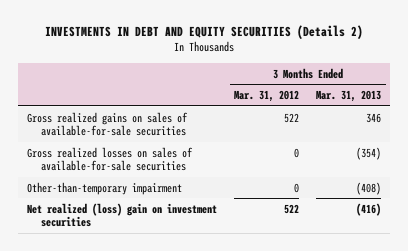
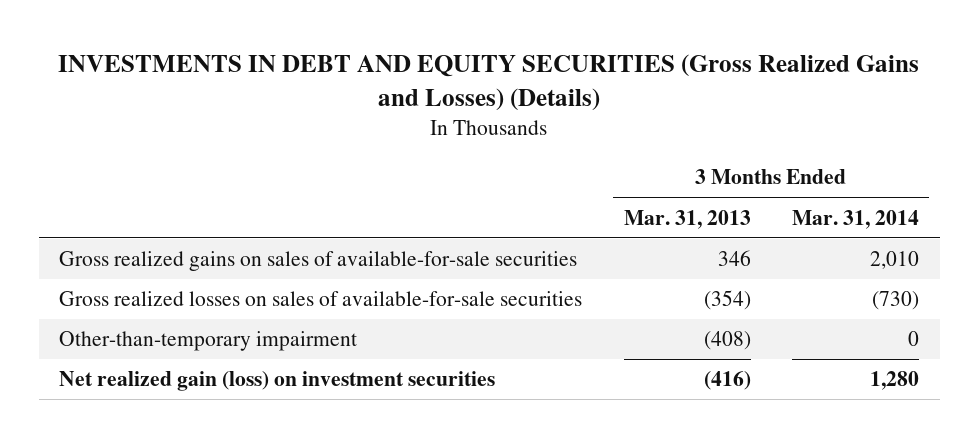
[45,24,364,39] INVESTMENTS IN DEBT AND EQUITY SECURITIES (Details 2) -> [58,54,920,111] INVESTMENTS IN DEBT AND EQUITY SECURITIES (Gross Realized Gains and Losses) (Details)
[234,89,300,102] Mar. 31, 2012 -> none
none -> [792,209,920,229] Mar. 31, 2014
[26,202,217,228] Net realized (loss) gain on investment securities -> [59,371,496,392] Net realized gain (loss) on investment securities

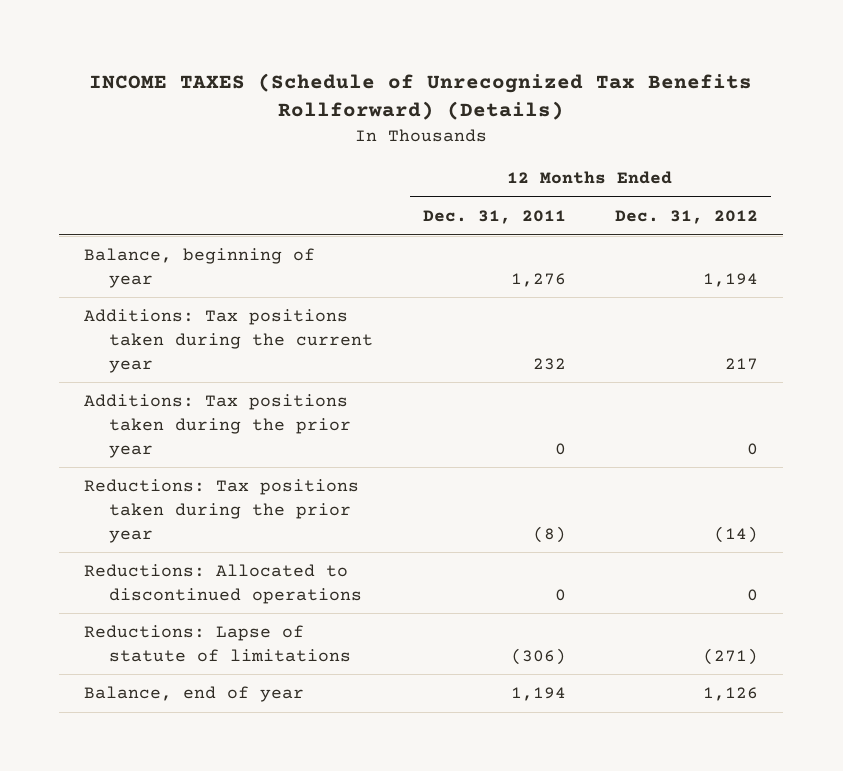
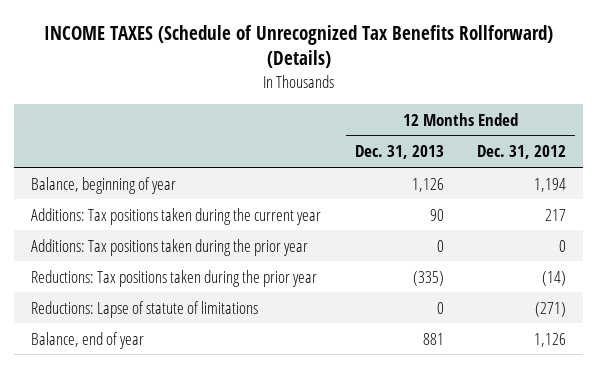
[422,209,566,224] Dec. 31, 2011 -> none
none -> [354,145,444,160] Dec. 31, 2013
[84,564,363,604] Reductions: Allocated to discontinued operations -> none

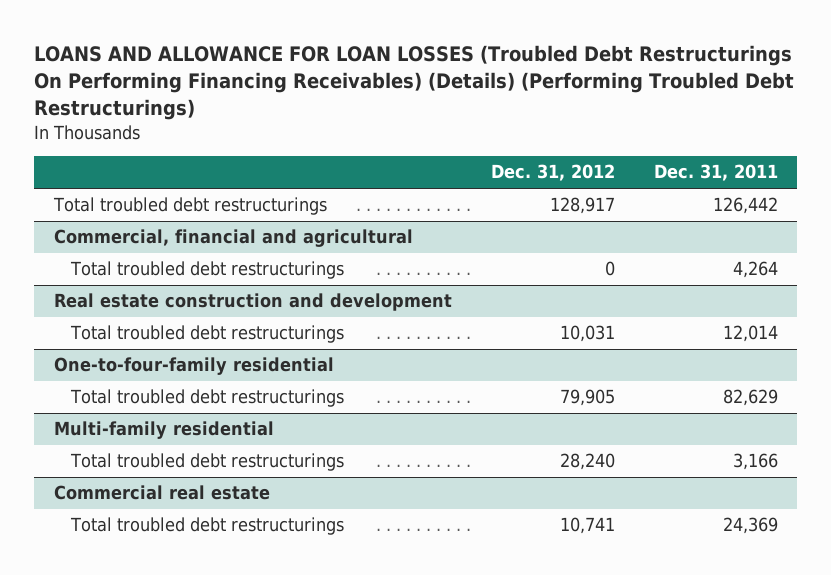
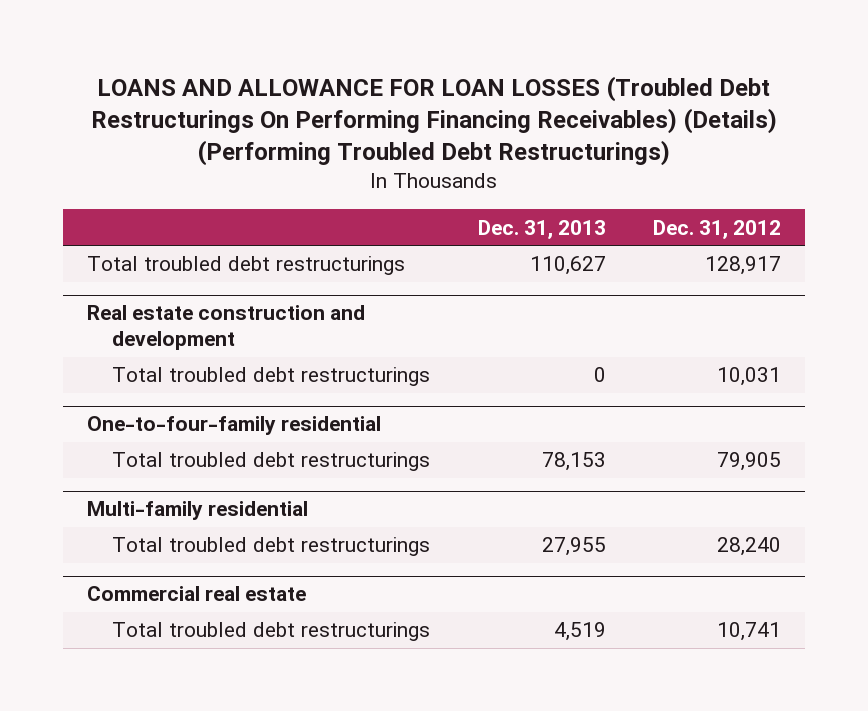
[653,164,778,182] Dec. 31, 2011 -> none
none -> [477,219,606,239] Dec. 31, 2013
[53,229,413,248] Commercial, financial and agricultural -> none
[70,261,345,280] Total troubled debt restructurings -> none

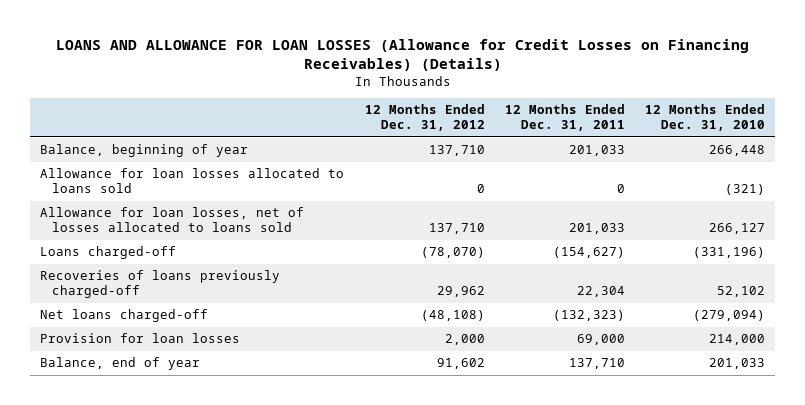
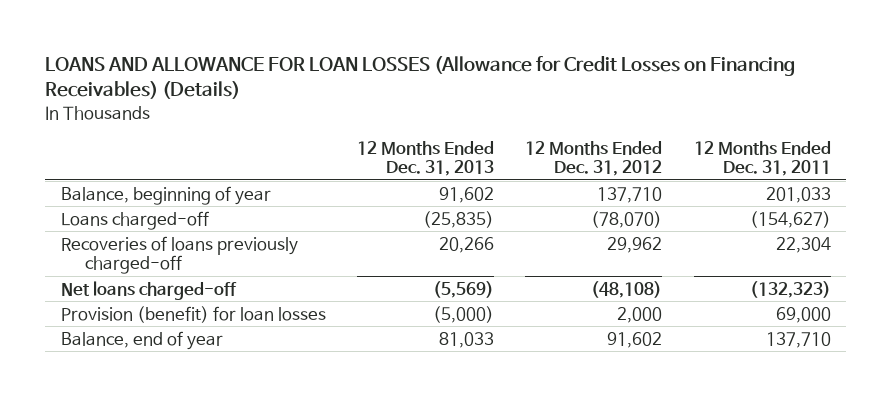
[644,104,765,132] 12 Months Ended Dec. 31, 2010 -> none
none -> [357,140,495,176] 12 Months Ended Dec. 31, 2013
[40,168,345,194] Allowance for loan losses allocated to loans sold -> none
[40,207,305,233] Allowance for loan losses, net of losses allocated to loans sold -> none
[40,333,241,344] Provision for loan losses -> [61,305,327,323] Provision (benefit) for loan losses

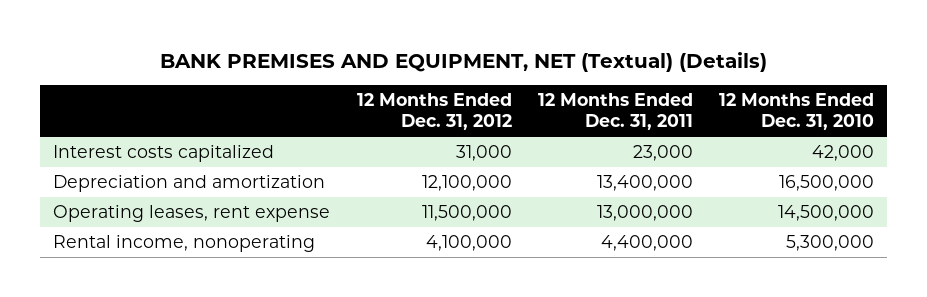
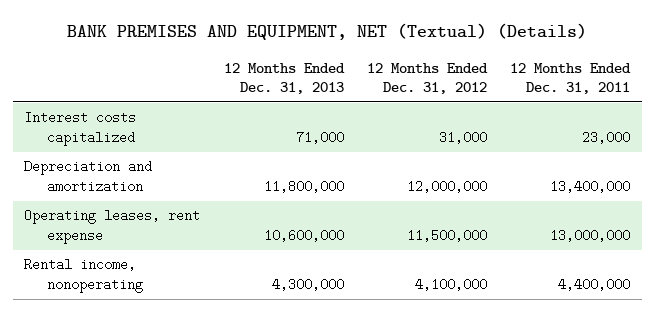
[718,93,874,131] 12 Months Ended Dec. 31, 2010 -> none
none -> [223,62,345,95] 12 Months Ended Dec. 31, 2013
[421,175,512,192] 12,100,000 -> [406,179,487,193] 12,000,000

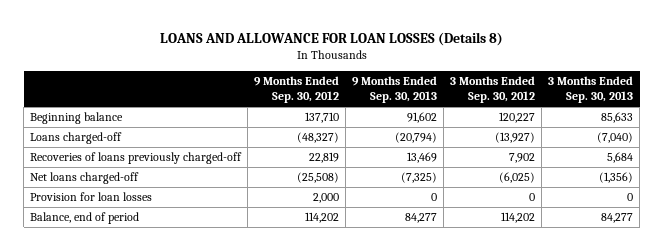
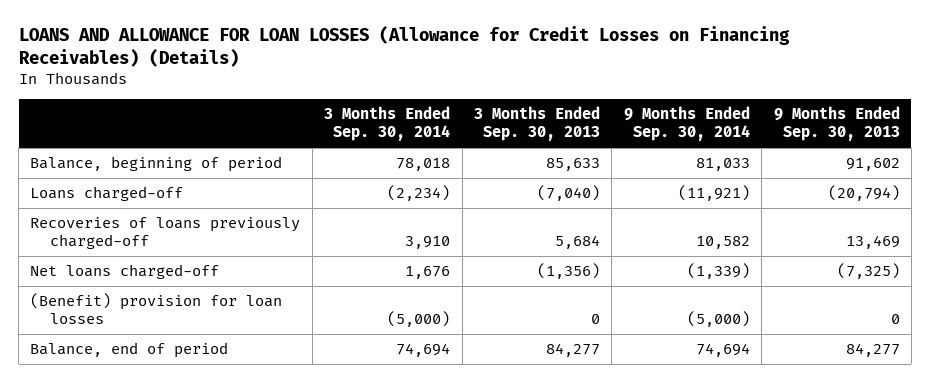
[159,31,503,46] LOANS AND ALLOWANCE FOR LOAN LOSSES (Details 8) -> [18,26,790,68] LOANS AND ALLOWANCE FOR LOAN LOSSES (Allowance for Credit Losses on Financing Receivables) (Details)
[254,76,340,104] 9 Months Ended Sep. 30, 2012 -> none
[450,76,536,104] 3 Months Ended Sep. 30, 2012 -> none
none -> [324,106,451,142] 3 Months Ended Sep. 30, 2014
none -> [623,106,750,142] 9 Months Ended Sep. 30, 2014
[30,112,124,125] Beginning balance -> [30,155,283,172] Balance, beginning of period
[30,192,153,202] Provision for loan losses -> [30,292,283,325] (Benefit) provision for loan losses

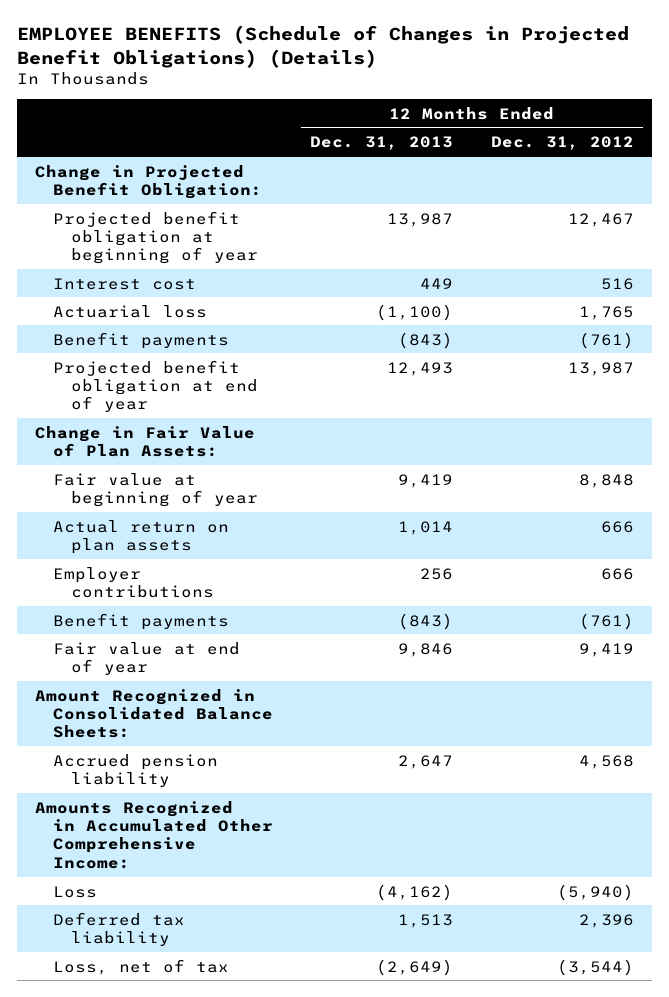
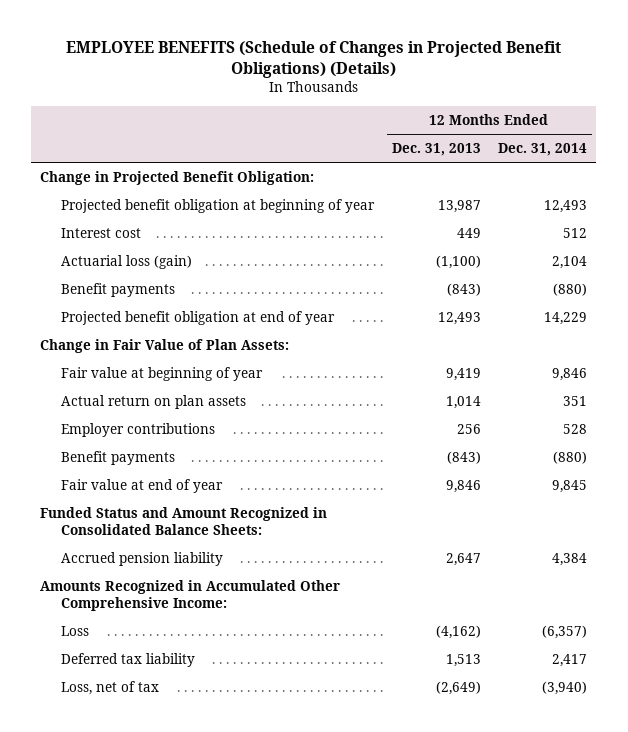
[490,136,634,151] Dec. 31, 2012 -> none
none -> [498,142,588,156] Dec. 31, 2014
[53,304,208,318] Actuarial loss -> [60,254,192,269] Actuarial loss (gain)
[35,688,274,739] Amount Recognized in Consolidated Balance Sheets: -> [40,506,328,536] Funded Status and Amount Recognized in Consolidated Balance Sheets:

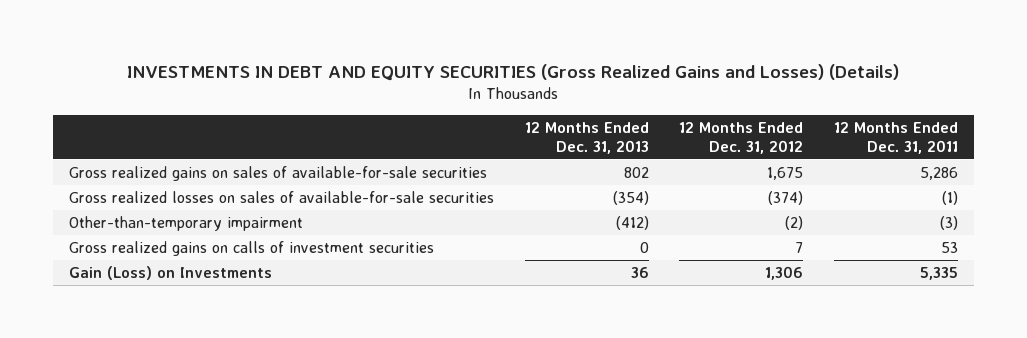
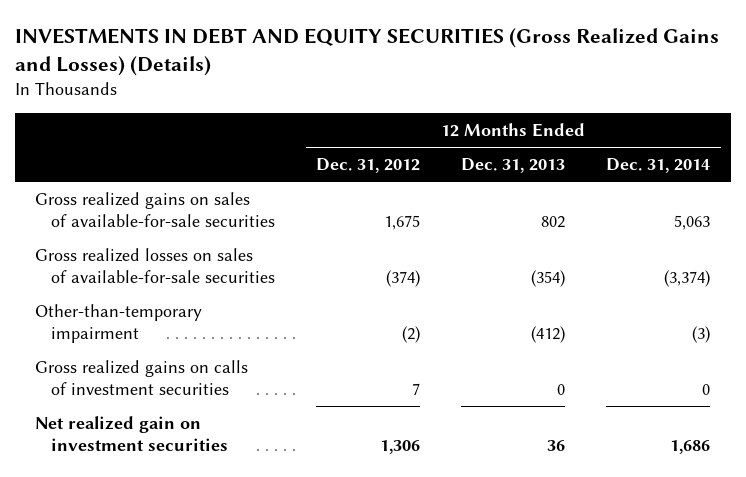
[834,122,959,154] 12 Months Ended Dec. 31, 2011 -> none
none -> [606,157,711,173] Dec. 31, 2014
[68,265,272,280] Gain (Loss) on Investments -> [35,415,229,452] Net realized gain on investment securities

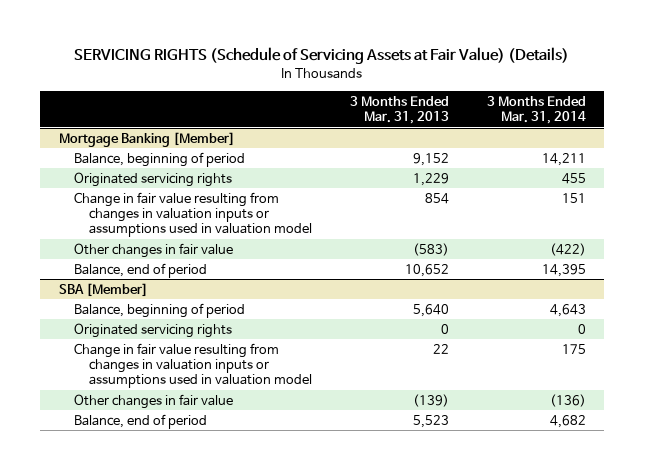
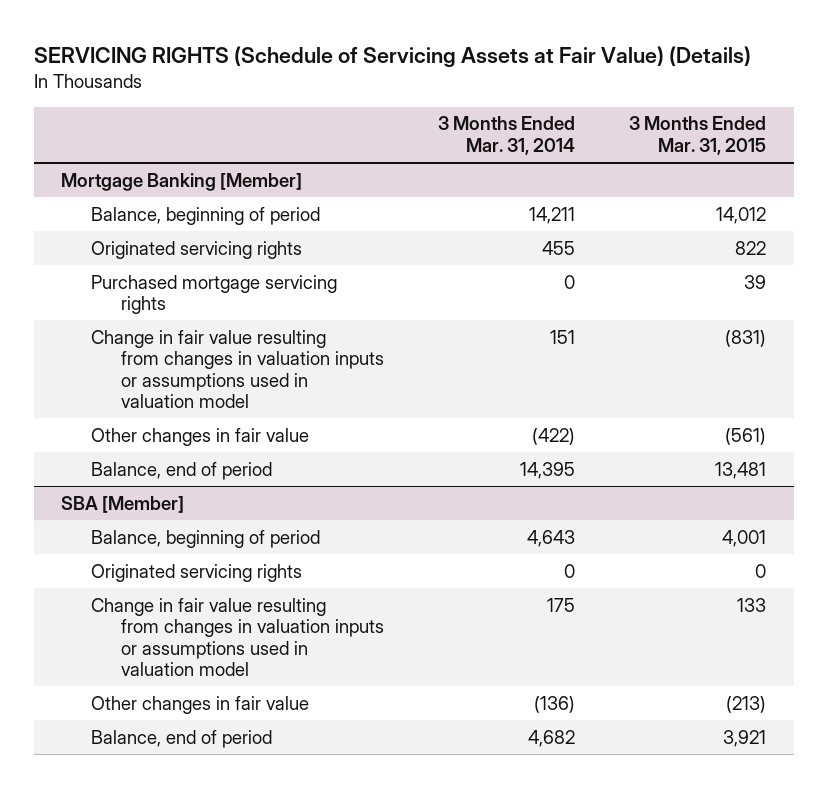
[350,96,450,125] 3 Months Ended Mar. 31, 2013 -> none
none -> [629,116,767,155] 3 Months Ended Mar. 31, 2015
none -> [90,274,337,315] Purchased mortgage servicing rights

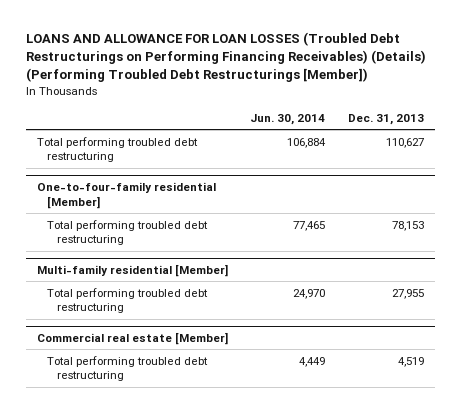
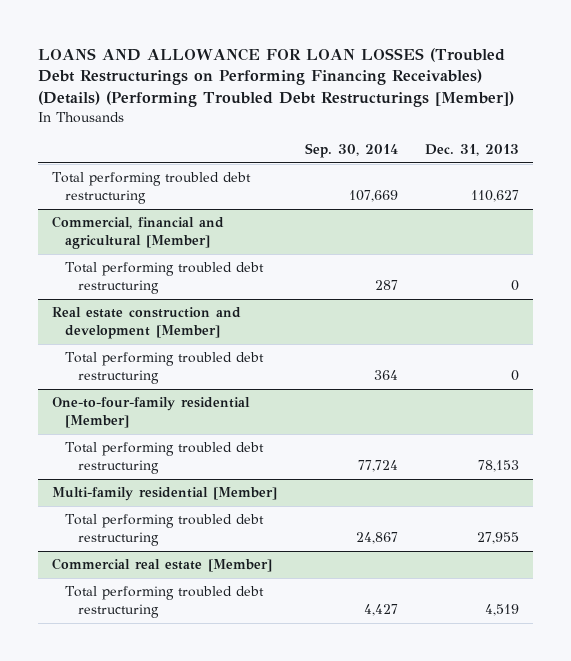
[250,113,326,125] Jun. 30, 2014 -> none
none -> [304,142,398,158] Sep. 30, 2014
none -> [51,216,224,249] Commercial, financial and agricultural [Member]
none -> [64,262,264,294] Total performing troubled debt restructuring
none -> [51,307,241,339] Real estate construction and development [Member]
none -> [64,352,264,384] Total performing troubled debt restructuring

